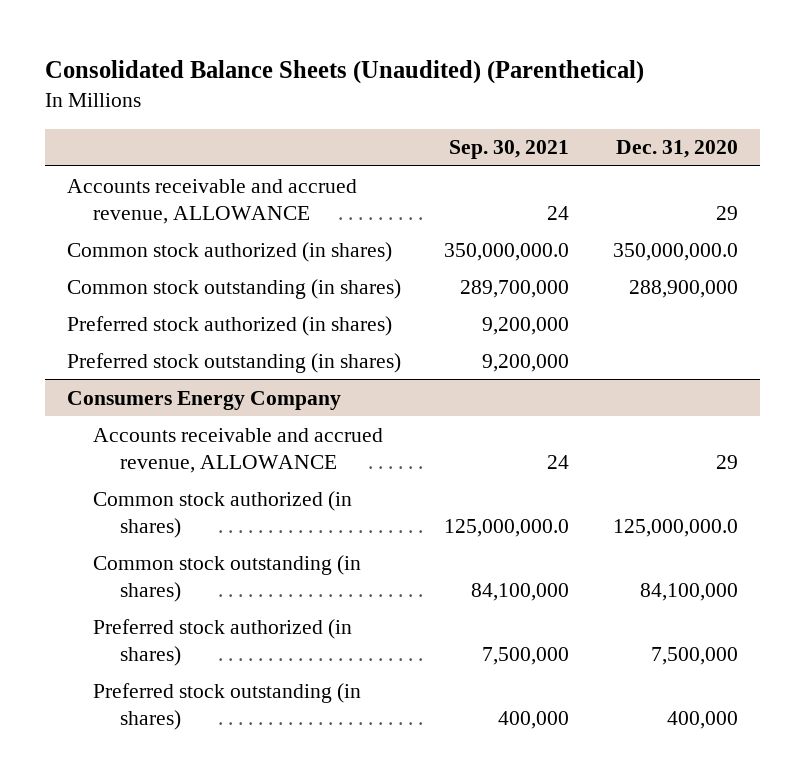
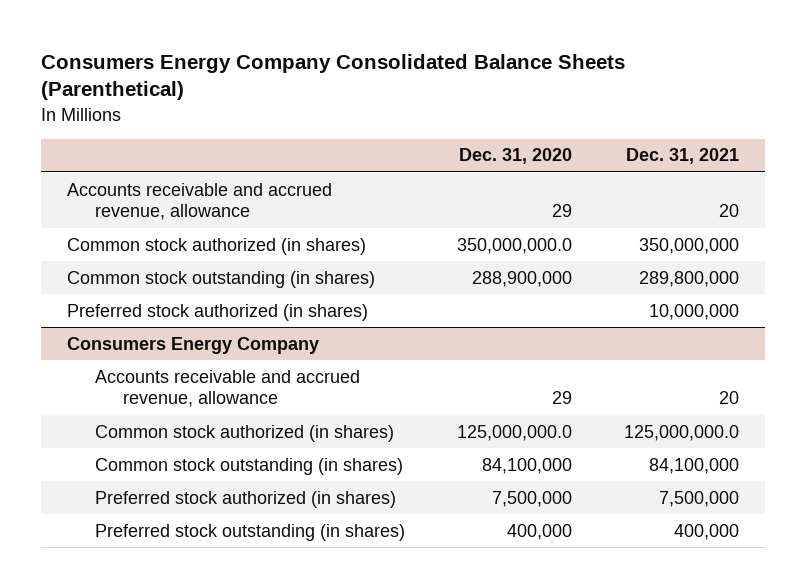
[45,60,645,85] Consolidated Balance Sheets (Unaudited) (Parenthetical) -> [40,53,625,101] Consumers Energy Company Consolidated Balance Sheets (Parenthetical)
[449,140,570,160] Sep. 30, 2021 -> none
none -> [626,148,740,165] Dec. 31, 2021
[66,178,357,224] Accounts receivable and accrued revenue, ALLOWANCE -> [66,182,332,221] Accounts receivable and accrued revenue, allowance
[66,352,401,373] Preferred stock outstanding (in shares) -> none
[93,427,384,473] Accounts receivable and accrued revenue, ALLOWANCE -> [94,369,360,408] Accounts receivable and accrued revenue, allowance

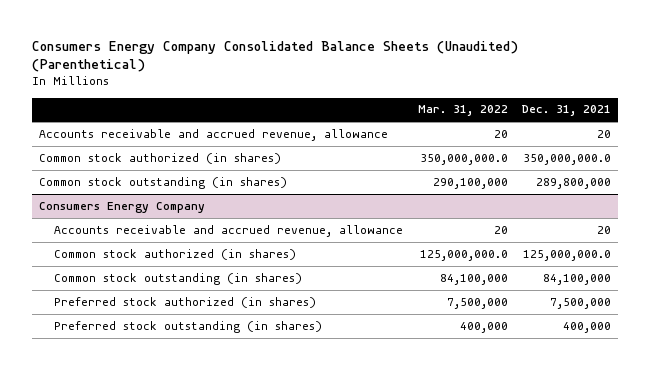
[40,53,625,101] Consumers Energy Company Consolidated Balance Sheets (Parenthetical) -> [31,40,518,73] Consumers Energy Company Consolidated Balance Sheets (Unaudited) (Parenthetical)
[459,148,573,165] Dec. 31, 2020 -> none
none -> [417,105,508,117] Mar. 31, 2022
[639,237,740,254] 350,000,000 -> [523,153,612,165] 350,000,000.0
[66,303,368,321] Preferred stock authorized (in shares) -> none

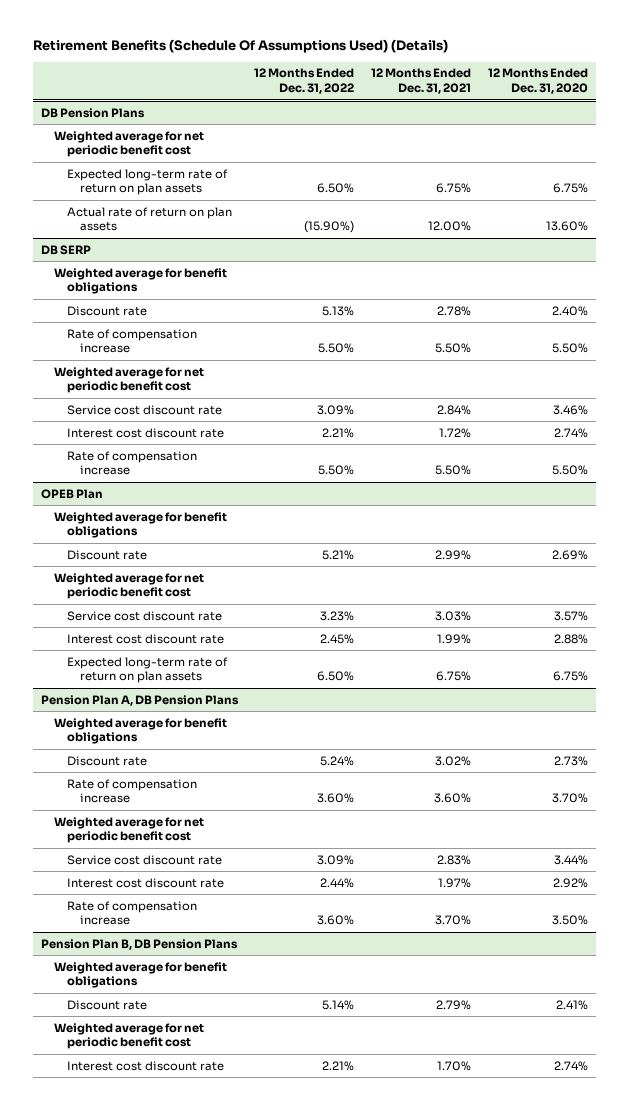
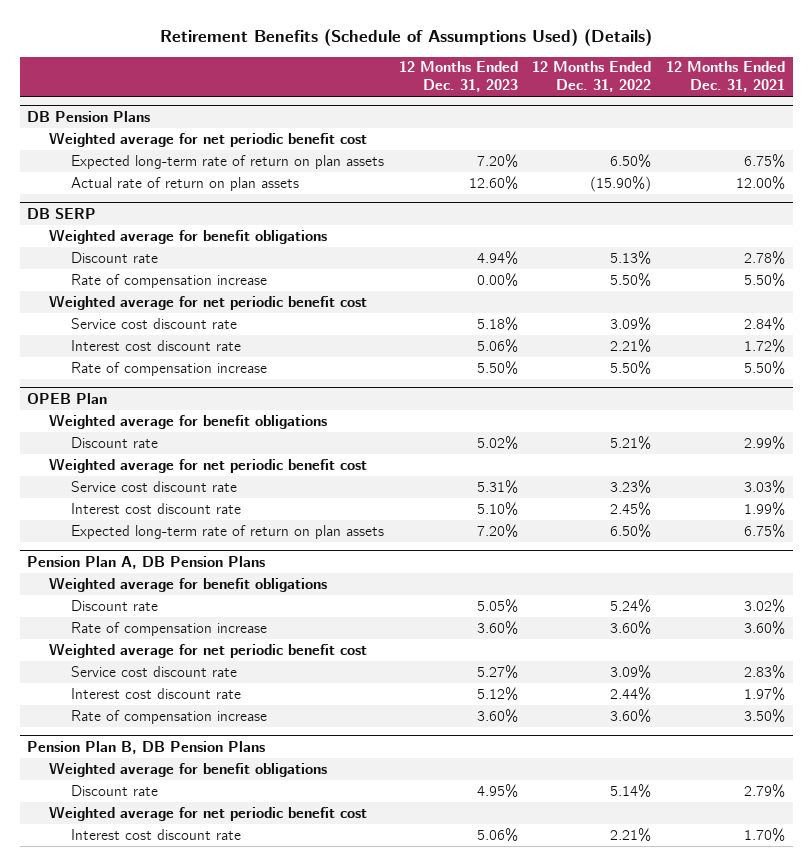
[32,39,448,54] Retirement Benefits (Schedule Of Assumptions Used) (Details) -> [160,29,653,47] Retirement Benefits (Schedule of Assumptions Used) (Details)
[487,68,588,95] 12 Months Ended Dec. 31, 2020 -> none
none -> [398,61,518,93] 12 Months Ended Dec. 31, 2023
[435,915,472,926] 3.70% -> [744,708,786,723] 3.50%

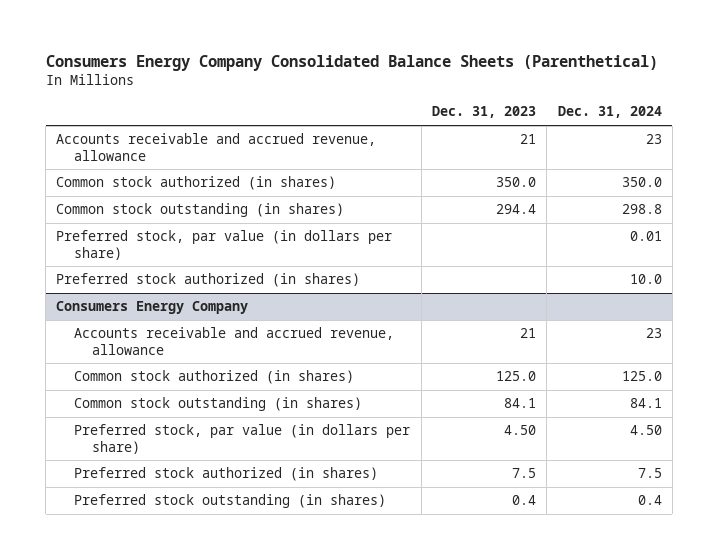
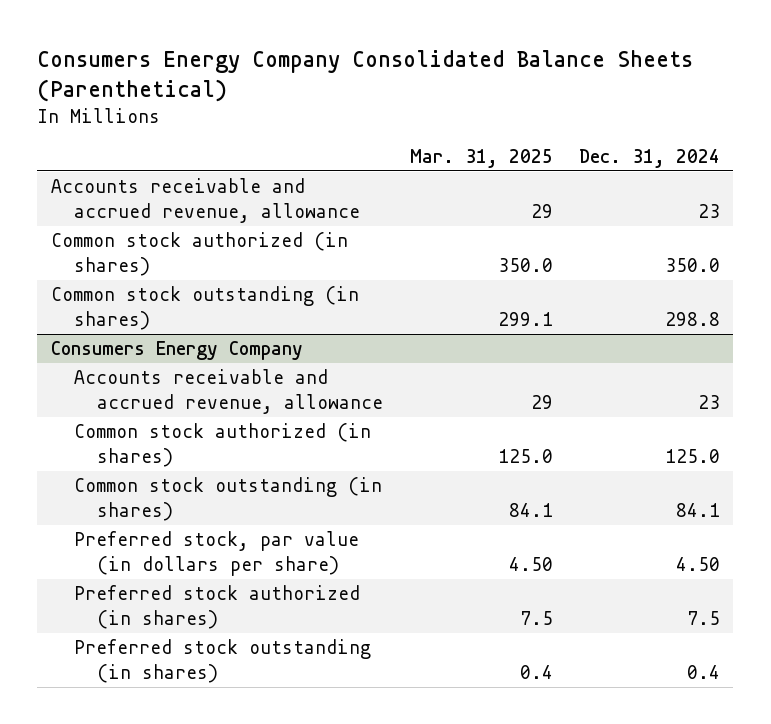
[431,106,536,119] Dec. 31, 2023 -> none
none -> [409,148,553,168] Mar. 31, 2025
[56,230,393,260] Preferred stock, par value (in dollars per share) -> none
[56,273,361,288] Preferred stock authorized (in shares) -> none

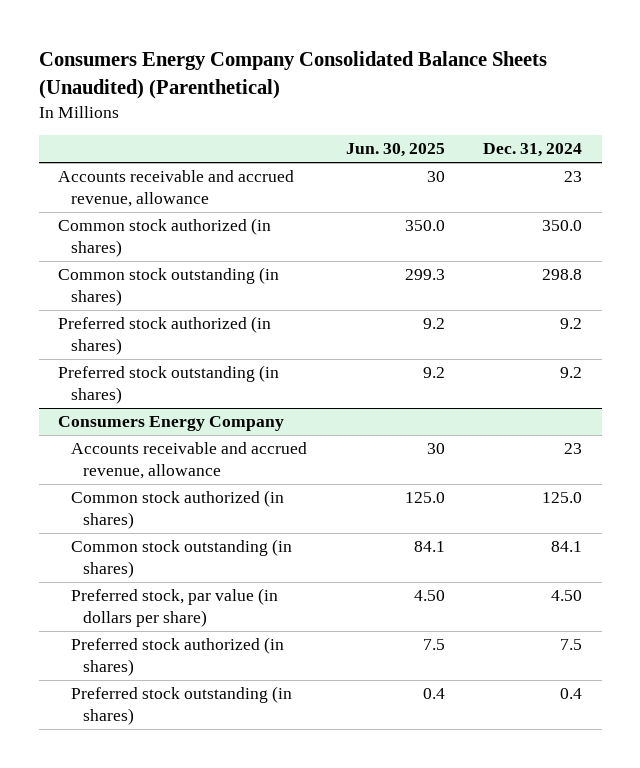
[37,50,694,102] Consumers Energy Company Consolidated Balance Sheets (Parenthetical) -> [38,51,547,99] Consumers Energy Company Consolidated Balance Sheets (Unaudited) (Parenthetical)
[409,148,553,168] Mar. 31, 2025 -> none
none -> [345,143,445,158] Jun. 30, 2025
none -> [58,316,272,355] Preferred stock authorized (in shares)
none -> [58,365,280,404] Preferred stock outstanding (in shares)

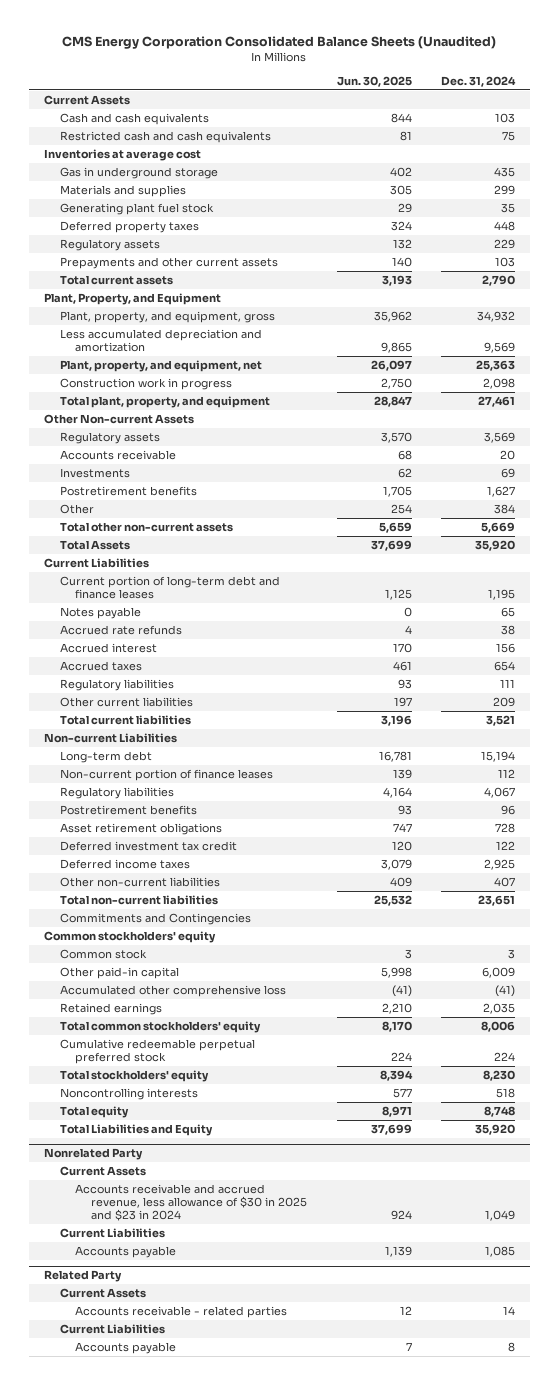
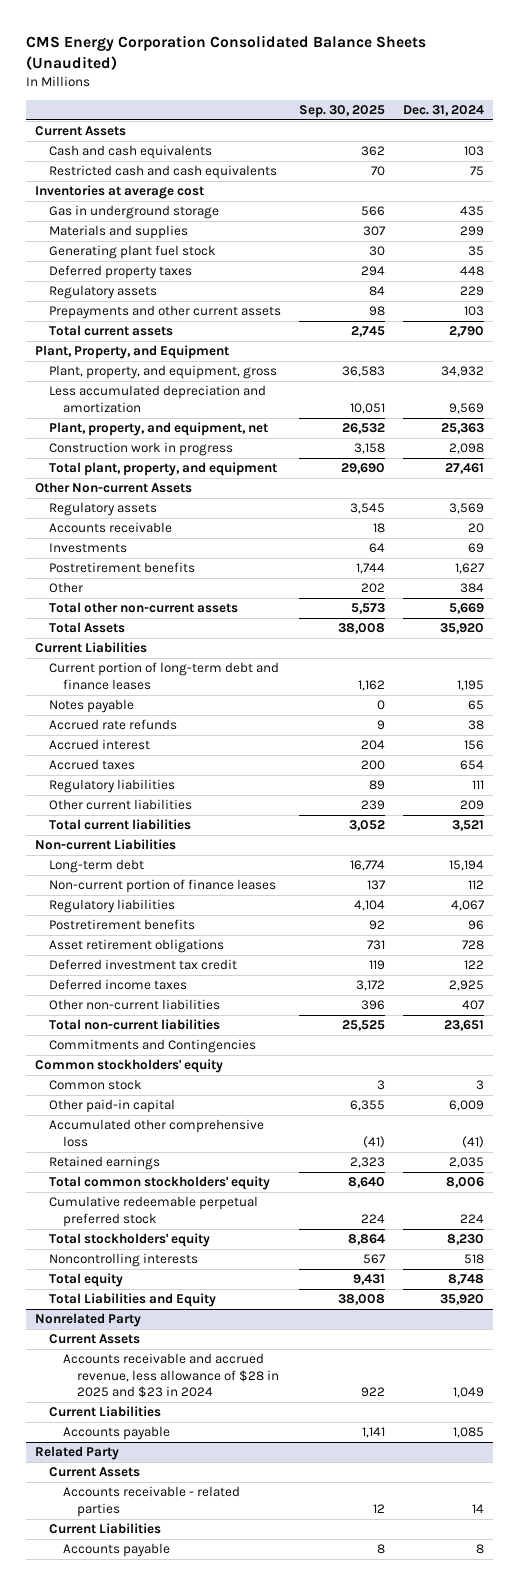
[336,75,412,87] Jun. 30, 2025 -> none
none -> [299,105,386,119] Sep. 30, 2025
[75,1184,308,1221] Accounts receivable and accrued revenue, less allowance of $30 in 2025 and $23 in 2024 -> [62,1353,279,1399] Accounts receivable and accrued revenue, less allowance of $28 in 2025 and $23 in 2024

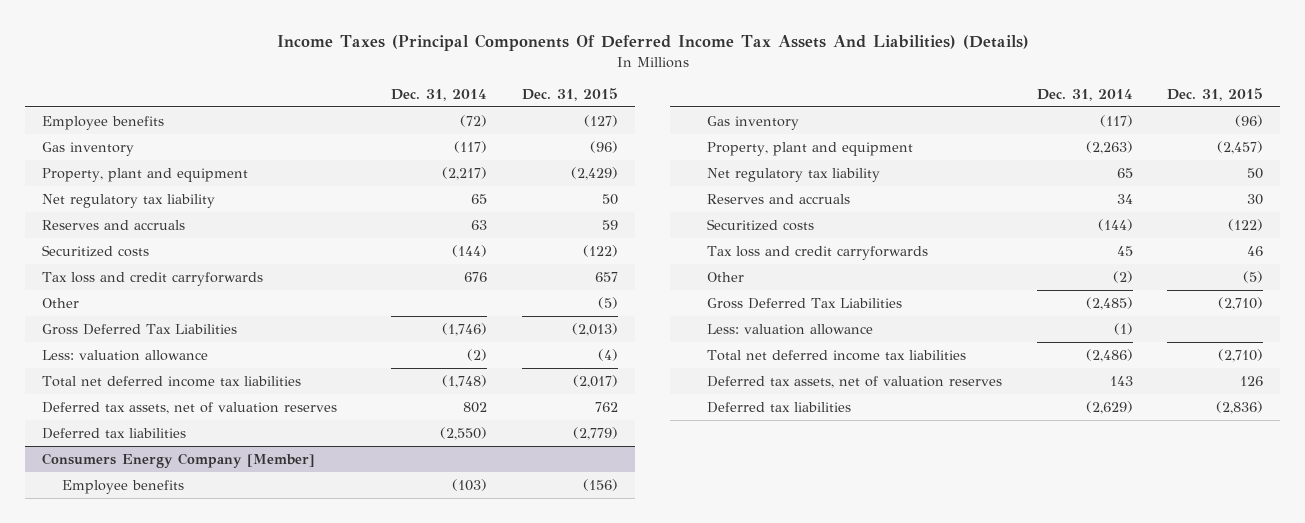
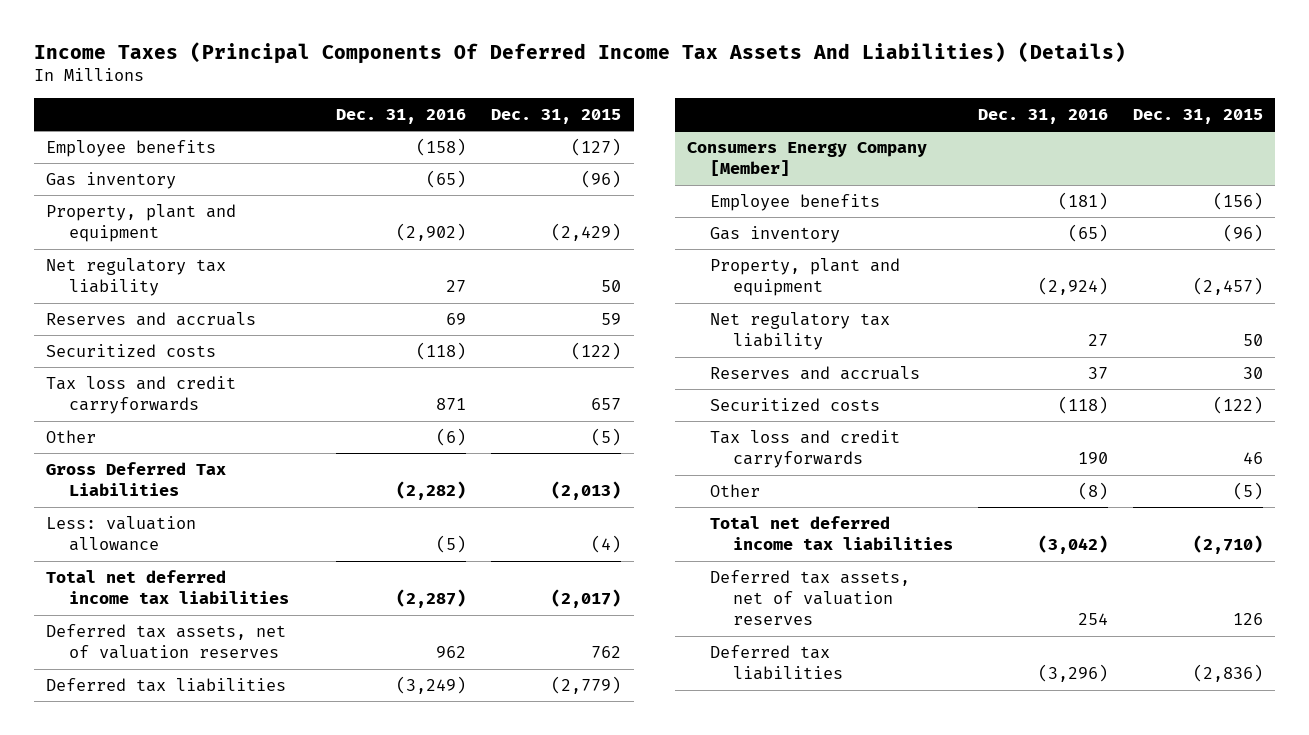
[391,88,488,101] Dec. 31, 2014 -> none
none -> [336,108,467,124] Dec. 31, 2016
[707,297,903,309] Gross Deferred Tax Liabilities -> none
[707,323,874,335] Less: valuation allowance -> none

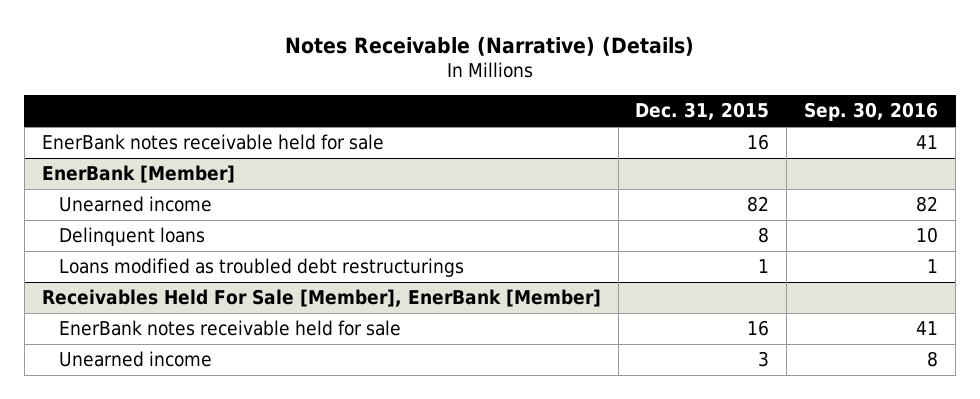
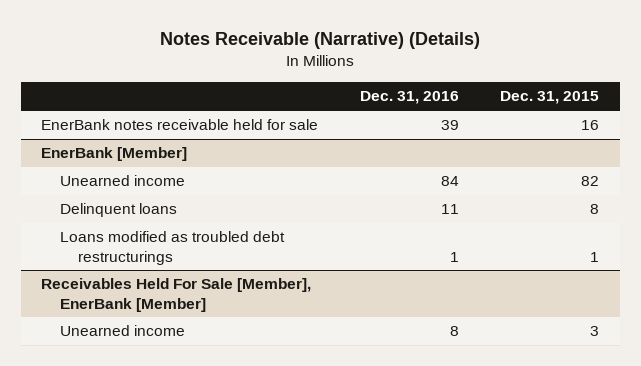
[804,102,939,122] Sep. 30, 2016 -> none
none -> [359,91,459,105] Dec. 31, 2016
[58,320,401,337] EnerBank notes receivable held for sale -> none

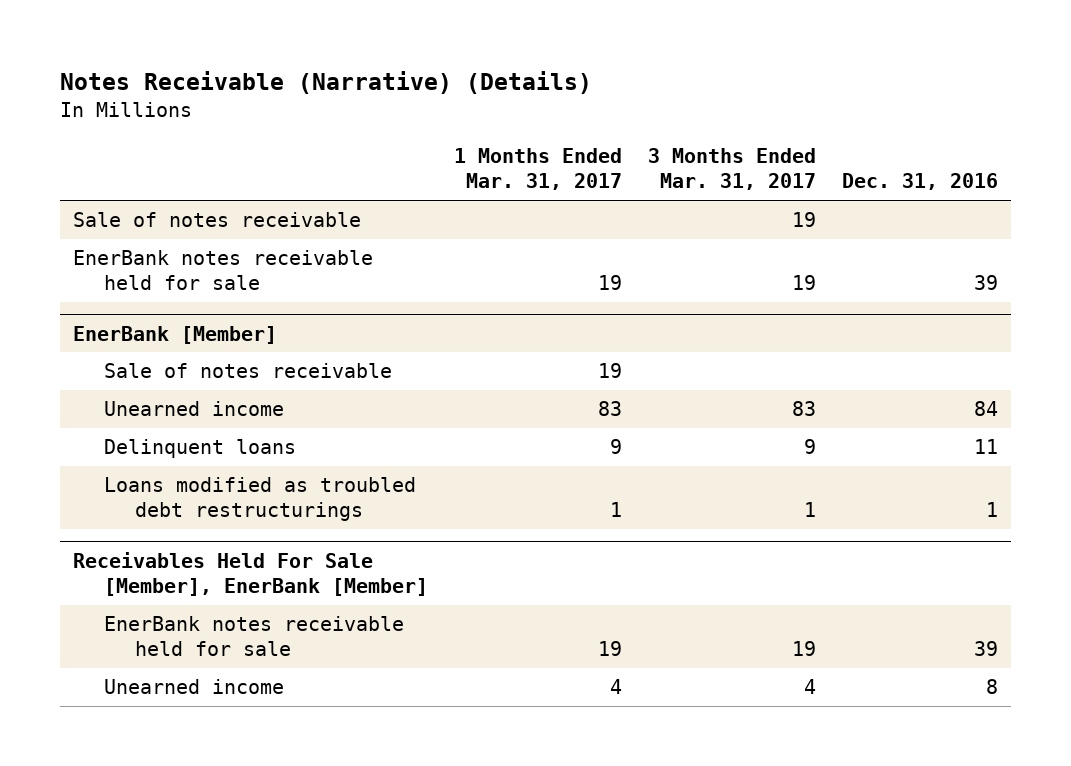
[500,91,600,105] Dec. 31, 2015 -> none
none -> [453,148,622,191] 1 Months Ended Mar. 31, 2017
none -> [647,148,816,191] 3 Months Ended Mar. 31, 2017
none -> [72,212,361,228] Sale of notes receivable
none -> [103,363,392,379] Sale of notes receivable
none -> [103,616,404,657] EnerBank notes receivable held for sale

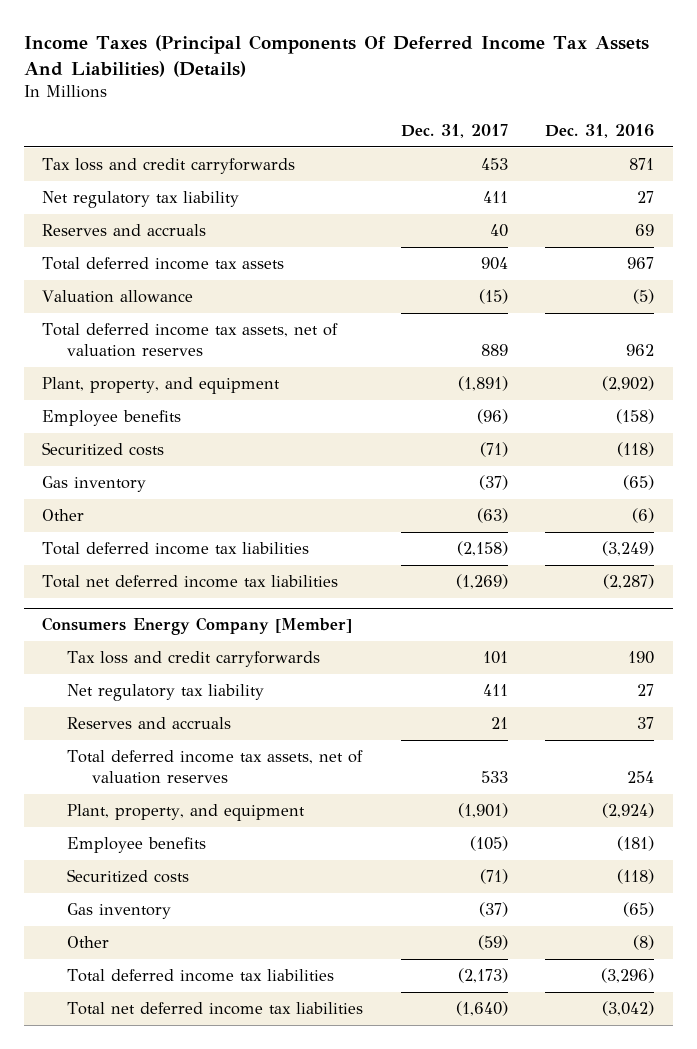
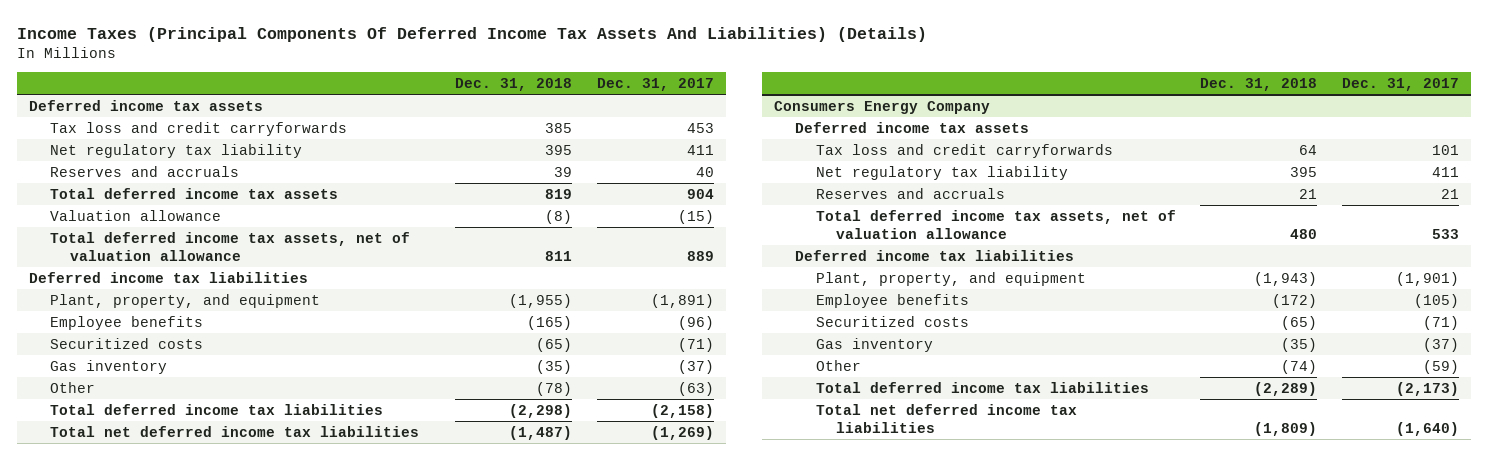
[545,124,655,139] Dec. 31, 2016 -> none
none -> [455,78,573,92] Dec. 31, 2018
none -> [28,99,263,111] Deferred income tax assets
[42,323,339,357] Total deferred income tax assets, net of valuation reserves -> [49,231,410,261] Total deferred income tax assets, net of valuation allowance
none -> [28,271,308,283] Deferred income tax liabilities
[42,617,353,636] Consumers Energy Company [Member] -> [774,100,991,114] Consumers Energy Company
none -> [794,121,1029,133] Deferred income tax assets
[67,750,364,784] Total deferred income tax assets, net of valuation reserves -> [815,209,1176,239] Total deferred income tax assets, net of valuation allowance
none -> [794,249,1074,261] Deferred income tax liabilities

